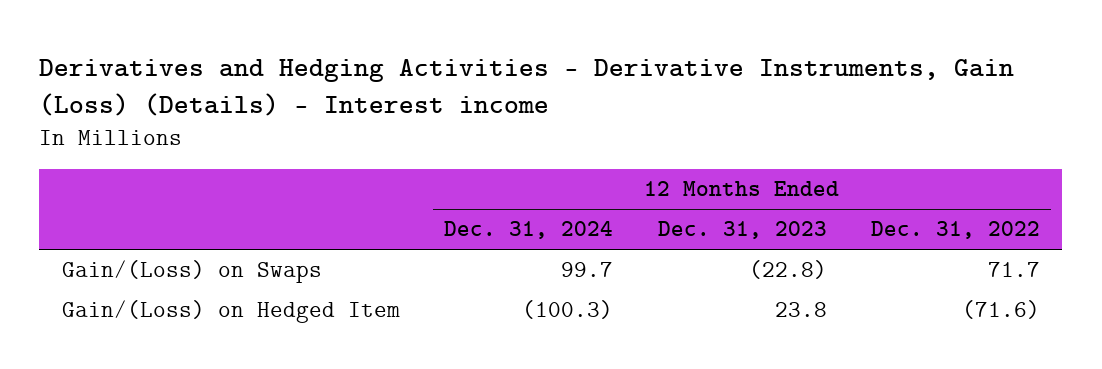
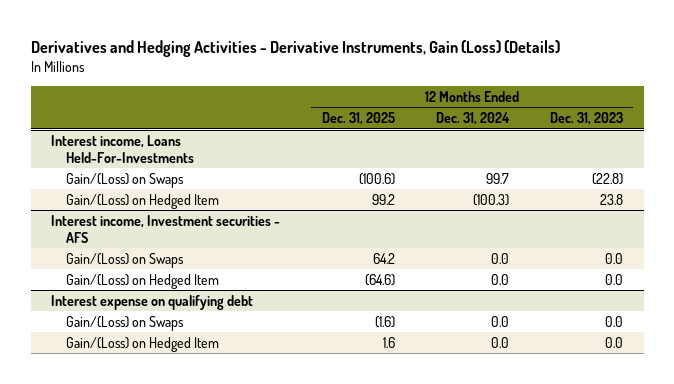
[39,59,1015,117] Derivatives and Hedging Activities - Derivative Instruments, Gain (Loss) (Details) - Interest income -> [30,39,560,57] Derivatives and Hedging Activities - Derivative Instruments, Gain (Loss) (Details)
[871,221,1041,240] Dec. 31, 2022 -> none
none -> [321,112,395,126] Dec. 31, 2025
none -> [51,134,194,163] Interest income, Loans Held-For-Investments
none -> [51,214,281,243] Interest income, Investment securities - AFS
none -> [65,252,184,268] Gain/(Loss) on Swaps
none -> [65,273,219,289] Gain/(Loss) on Hedged Item
none -> [51,294,254,310] Interest expense on qualifying debt
none -> [65,315,184,331] Gain/(Loss) on Swaps
none -> [65,336,219,352] Gain/(Loss) on Hedged Item

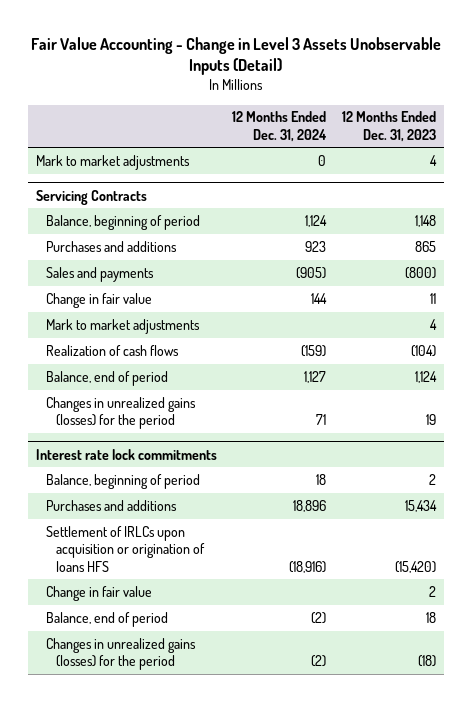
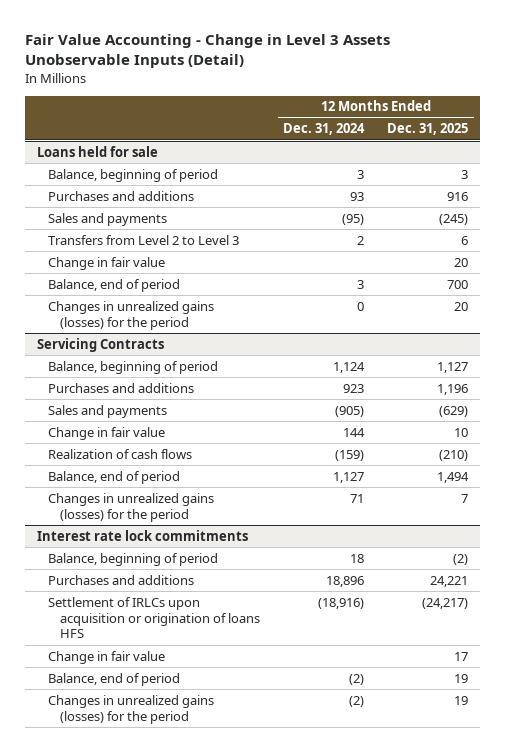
[341,111,436,142] 12 Months Ended Dec. 31, 2023 -> none
none -> [387,123,469,136] Dec. 31, 2025
[35,154,190,170] Mark to market adjustments -> none
none -> [36,145,158,157] Loans held for sale
none -> [48,168,219,182] Balance, beginning of period
none -> [48,190,195,201] Purchases and additions
none -> [48,212,168,226] Sales and payments
none -> [48,234,240,245] Transfers from Level 2 to Level 3
none -> [48,256,166,270] Change in fair value
none -> [48,278,181,292] Balance, end of period
none -> [48,300,215,330] Changes in unrealized gains (losses) for the period
[45,318,200,334] Mark to market adjustments -> none

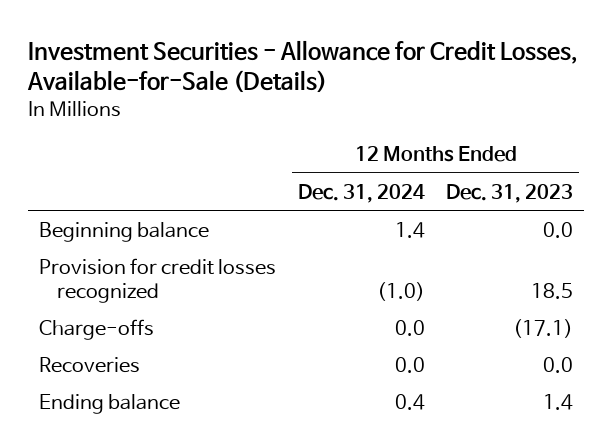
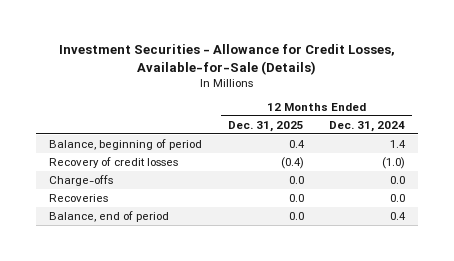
[446,183,574,203] Dec. 31, 2023 -> none
none -> [227,120,304,132] Dec. 31, 2025
[39,221,210,242] Beginning balance -> [49,138,203,150] Balance, beginning of period
[39,257,277,303] Provision for credit losses recognized -> [49,156,179,168] Recovery of credit losses
[39,393,181,414] Ending balance -> [49,210,170,222] Balance, end of period

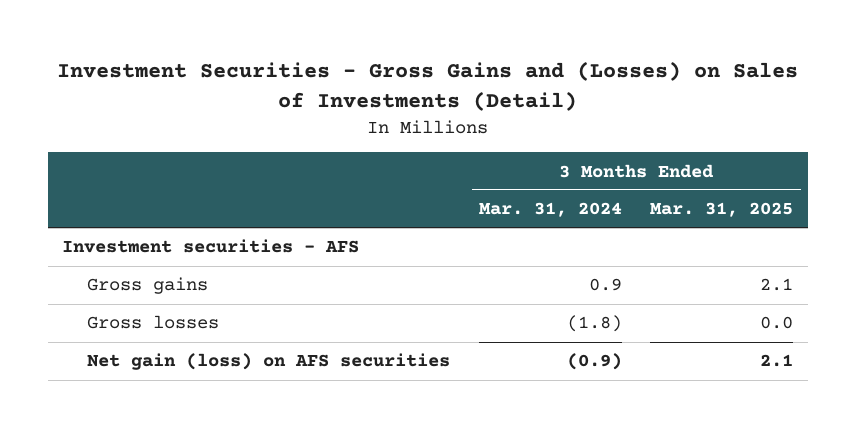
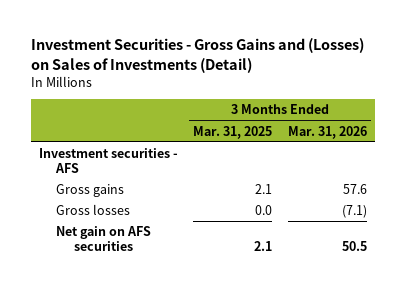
[478,202,622,218] Mar. 31, 2024 -> none
none -> [288,125,368,139] Mar. 31, 2026
[87,353,451,371] Net gain (loss) on AFS securities -> [56,226,152,251] Net gain on AFS securities

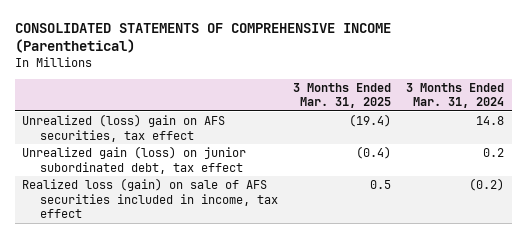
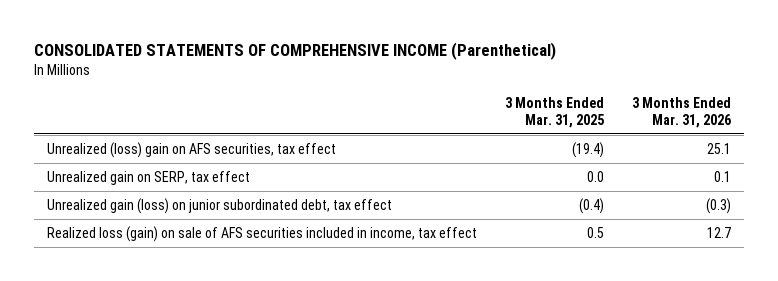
[406,82,505,109] 3 Months Ended Mar. 31, 2024 -> none
none -> [631,97,731,128] 3 Months Ended Mar. 31, 2026
none -> [47,171,251,186] Unrealized gain on SERP, tax effect

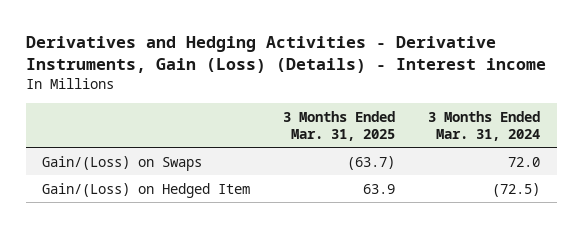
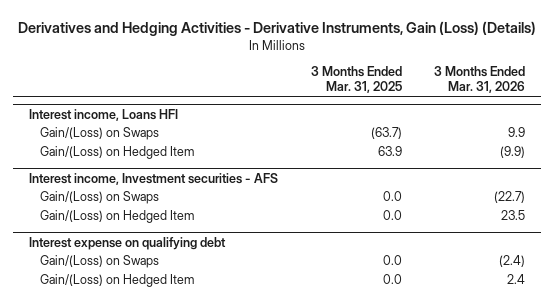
[25,35,546,73] Derivatives and Hedging Activities - Derivative Instruments, Gain (Loss) (Details) - Interest income -> [18,20,537,36] Derivatives and Hedging Activities - Derivative Instruments, Gain (Loss) (Details)
[428,110,541,141] 3 Months Ended Mar. 31, 2024 -> none
none -> [433,65,525,94] 3 Months Ended Mar. 31, 2026
none -> [29,108,179,121] Interest income, Loans HFI
none -> [29,172,279,185] Interest income, Investment securities - AFS
none -> [39,191,159,205] Gain/(Loss) on Swaps
none -> [39,210,194,224] Gain/(Loss) on Hedged Item
none -> [29,236,227,250] Interest expense on qualifying debt
none -> [39,255,159,269] Gain/(Loss) on Swaps
none -> [39,274,194,288] Gain/(Loss) on Hedged Item

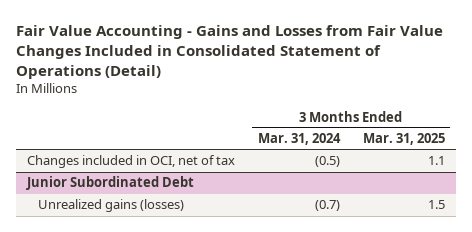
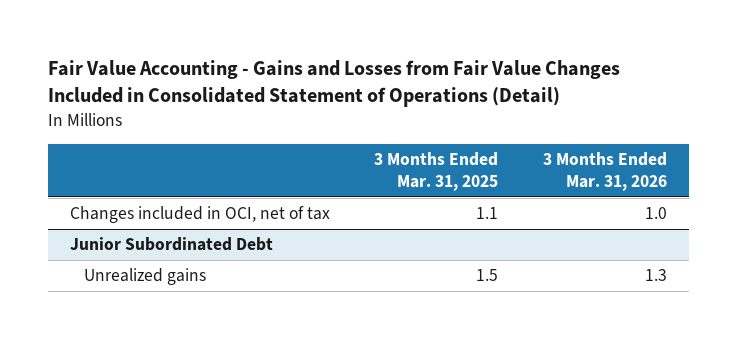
[258,133,342,146] Mar. 31, 2024 -> none
none -> [542,151,667,192] 3 Months Ended Mar. 31, 2026
[38,199,185,213] Unrealized gains (losses) -> [84,268,207,286] Unrealized gains

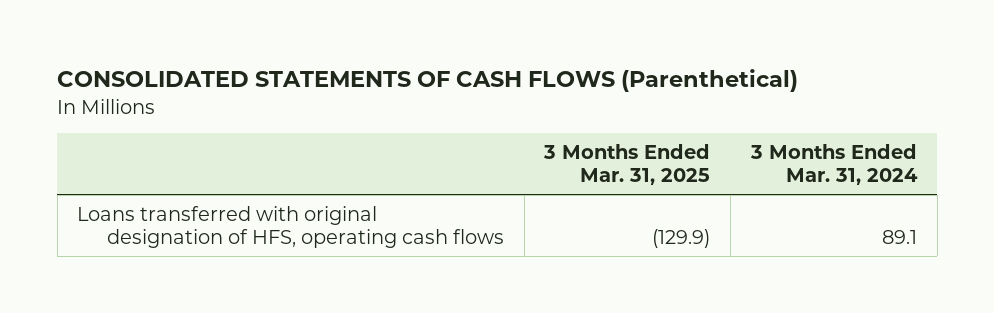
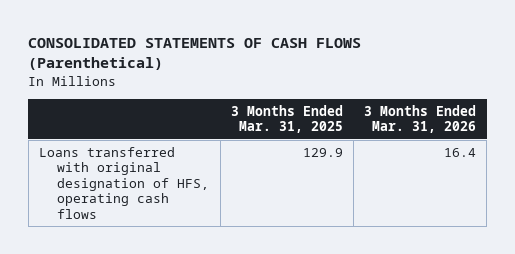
[749,143,918,185] 3 Months Ended Mar. 31, 2024 -> none
none -> [364,104,477,134] 3 Months Ended Mar. 31, 2026
[652,228,711,248] (129.9) -> [302,148,343,158] 129.9

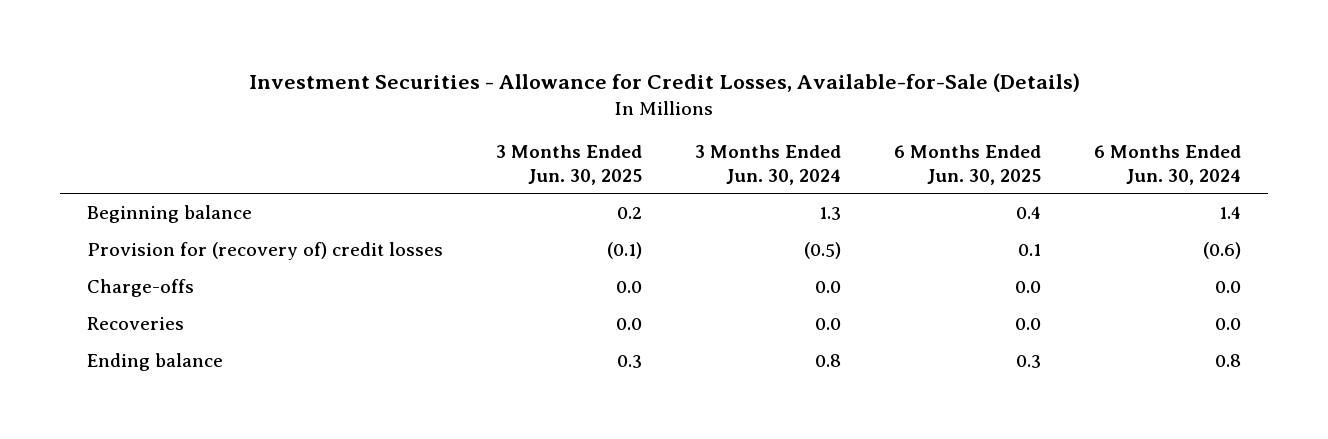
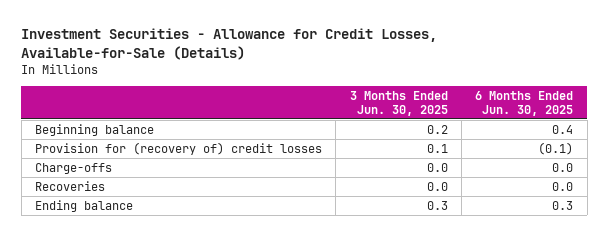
[695,145,842,185] 3 Months Ended Jun. 30, 2024 -> none
[1094,145,1242,185] 6 Months Ended Jun. 30, 2024 -> none
[606,241,642,259] (0.1) -> [426,143,448,153] 0.1
[1018,243,1042,256] 0.1 -> [538,141,574,155] (0.1)

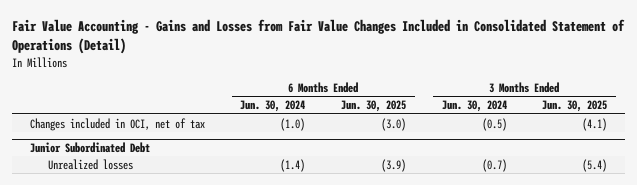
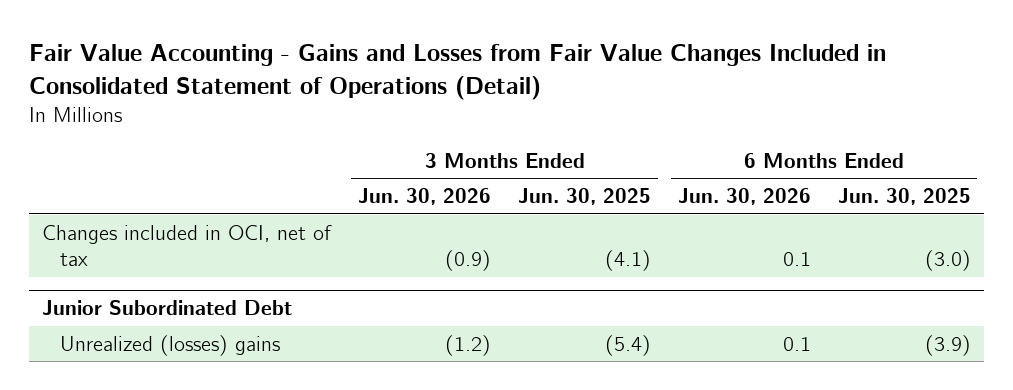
[240,100,306,113] Jun. 30, 2024 -> none
[441,100,507,113] Jun. 30, 2024 -> none
none -> [358,188,492,206] Jun. 30, 2026
none -> [677,188,811,206] Jun. 30, 2026
[47,158,133,170] Unrealized losses -> [60,334,281,356] Unrealized (losses) gains

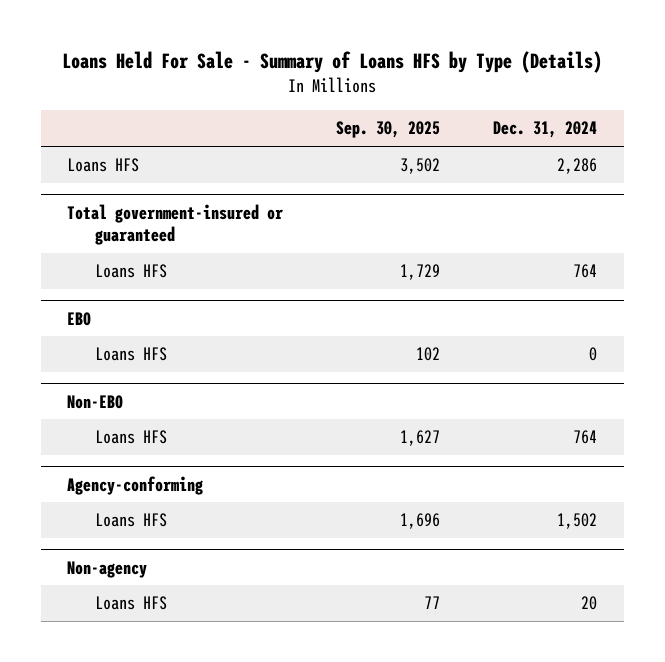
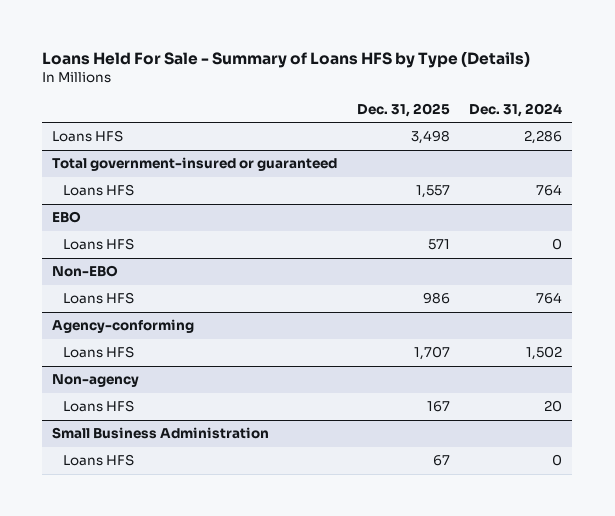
[336,121,441,139] Sep. 30, 2025 -> none
none -> [356,103,450,118] Dec. 31, 2025
none -> [52,427,270,440] Small Business Administration
none -> [62,454,134,467] Loans HFS

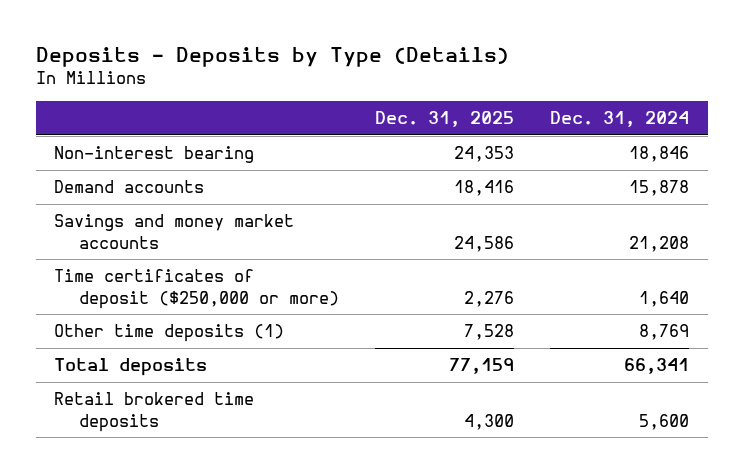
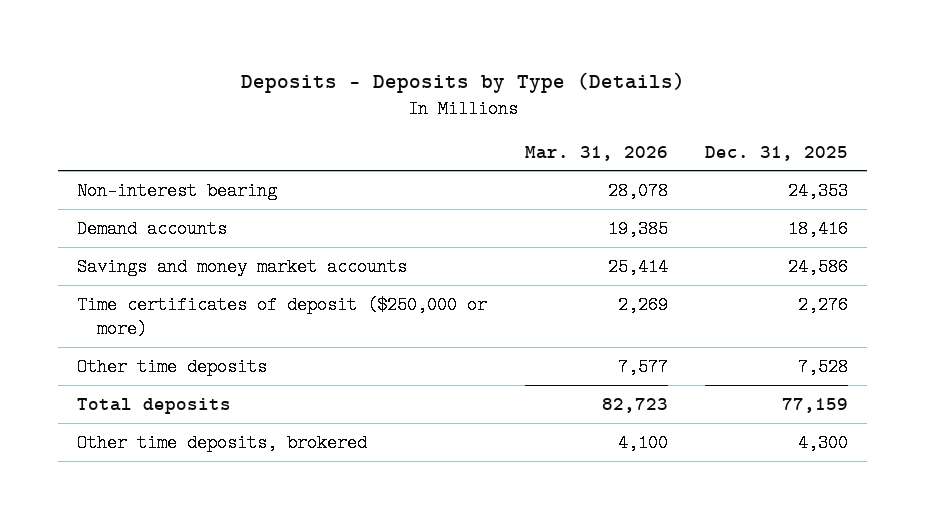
[550,111,690,128] Dec. 31, 2024 -> none
none -> [524,145,668,161] Mar. 31, 2026
[53,324,284,343] Other time deposits (1) -> [76,357,267,376] Other time deposits
[53,392,254,432] Retail brokered time deposits -> [76,433,367,452] Other time deposits, brokered

